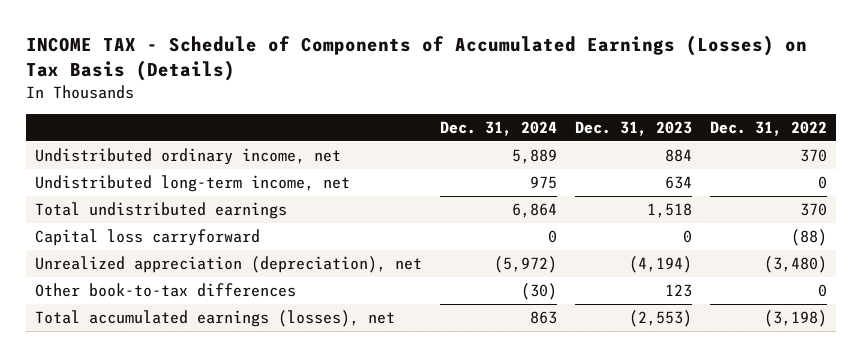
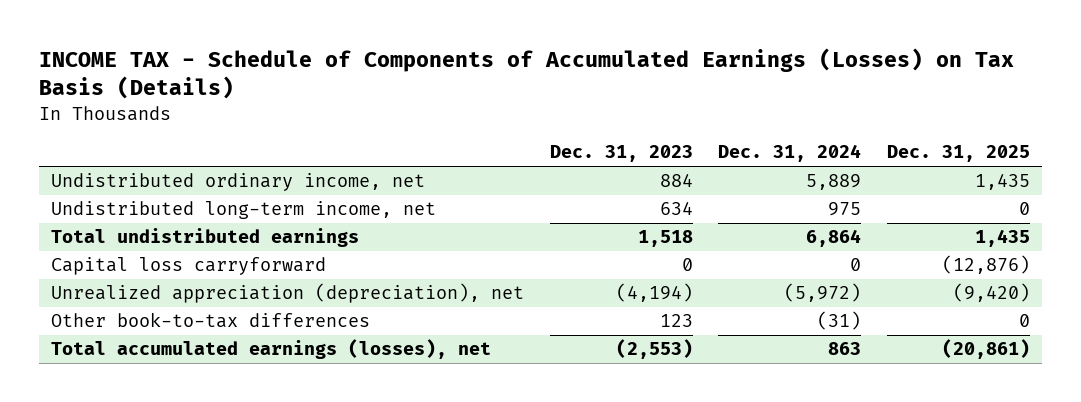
[710,120,828,136] Dec. 31, 2022 -> none
none -> [886,145,1030,163] Dec. 31, 2025
[520,283,557,301] (30) -> [817,311,862,331] (31)

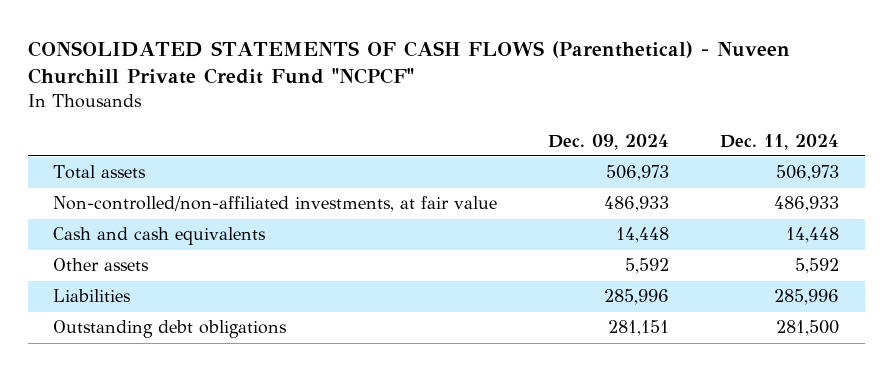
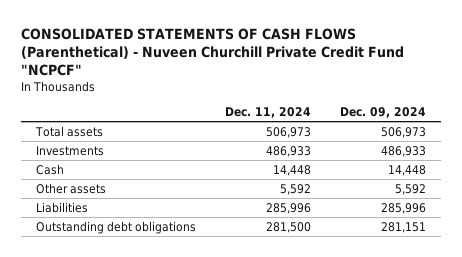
[53,196,498,213] Non-controlled/non-affiliated investments, at fair value -> [35,145,104,156] Investments
[53,227,267,246] Cash and cash equivalents -> [35,163,64,175] Cash

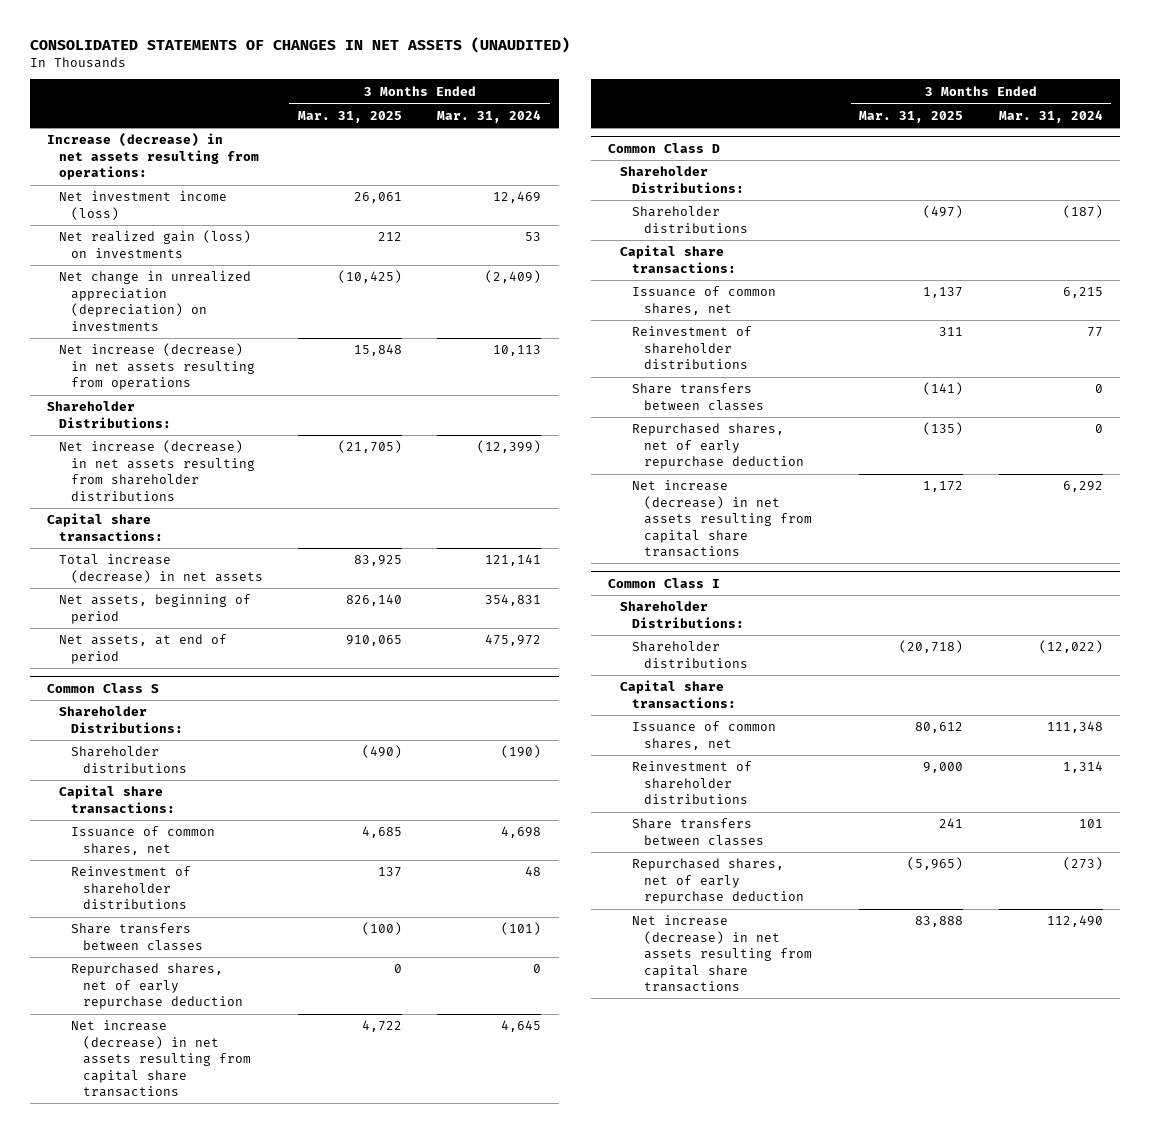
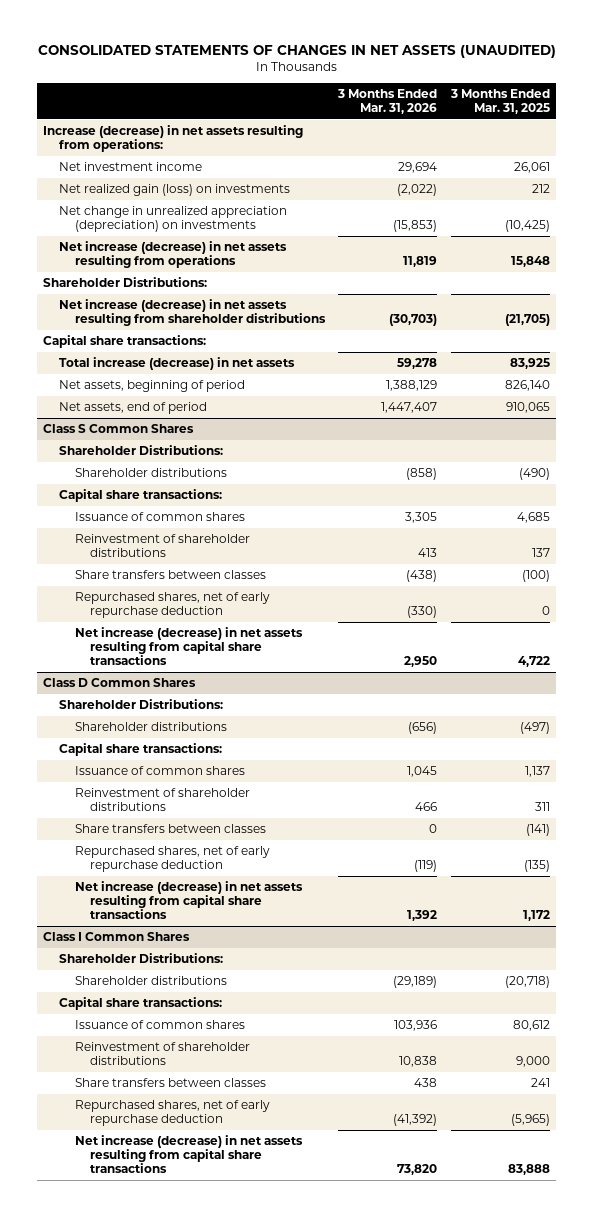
[437,109,542,123] Mar. 31, 2024 -> none
none -> [337,89,438,115] 3 Months Ended Mar. 31, 2026
[59,191,228,220] Net investment income (loss) -> [59,162,203,172] Net investment income
[59,634,228,664] Net assets, at end of period -> [59,402,208,415] Net assets, end of period
[47,682,160,693] Common Class S -> [43,424,195,434] Class S Common Shares
[71,826,216,855] Issuance of common shares, net -> [74,512,245,522] Issuance of common shares
[608,142,721,153] Common Class D -> [43,678,197,688] Class D Common Shares
[632,286,777,315] Issuance of common shares, net -> [74,766,245,776] Issuance of common shares
[608,577,721,588] Common Class I -> [43,932,191,942] Class I Common Shares
[632,721,777,750] Issuance of common shares, net -> [74,1020,245,1030] Issuance of common shares

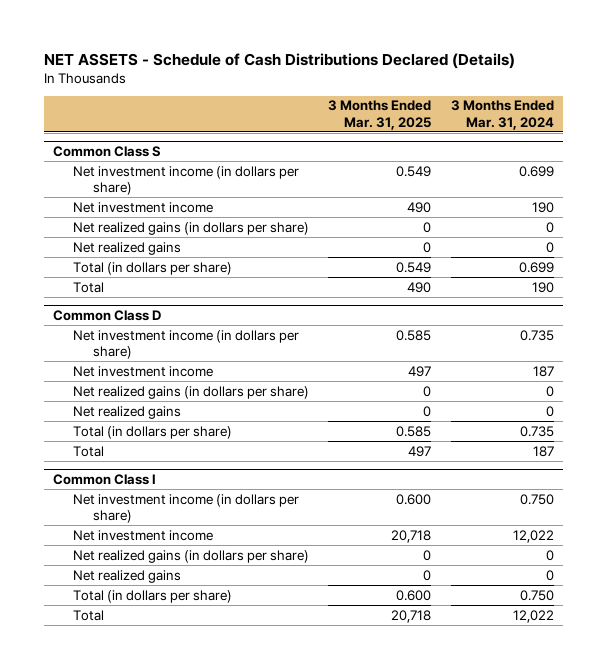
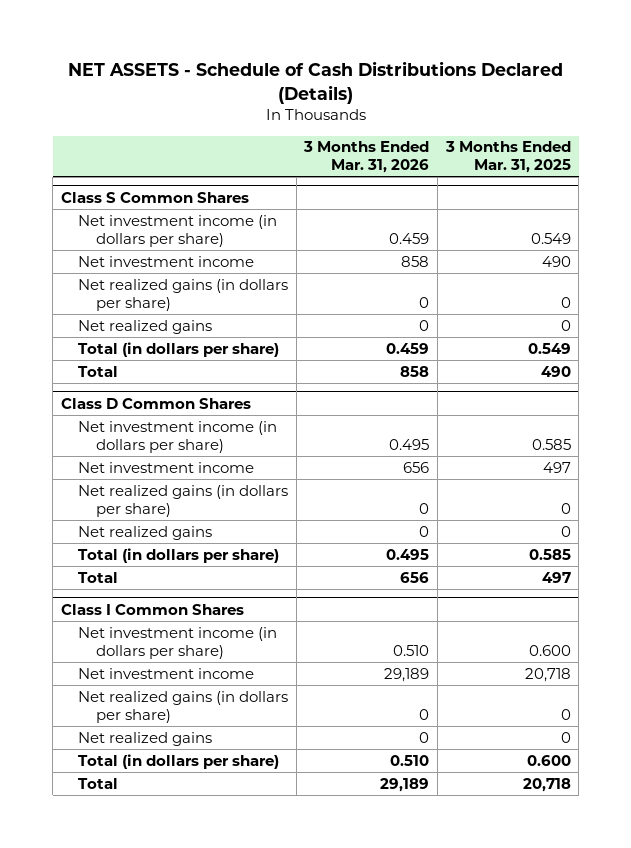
[450,100,554,130] 3 Months Ended Mar. 31, 2024 -> none
none -> [303,141,430,174] 3 Months Ended Mar. 31, 2026
[53,145,162,157] Common Class S -> [60,191,249,203] Class S Common Shares
[53,309,162,321] Common Class D -> [60,397,251,409] Class D Common Shares
[53,473,157,485] Common Class I -> [60,603,244,615] Class I Common Shares

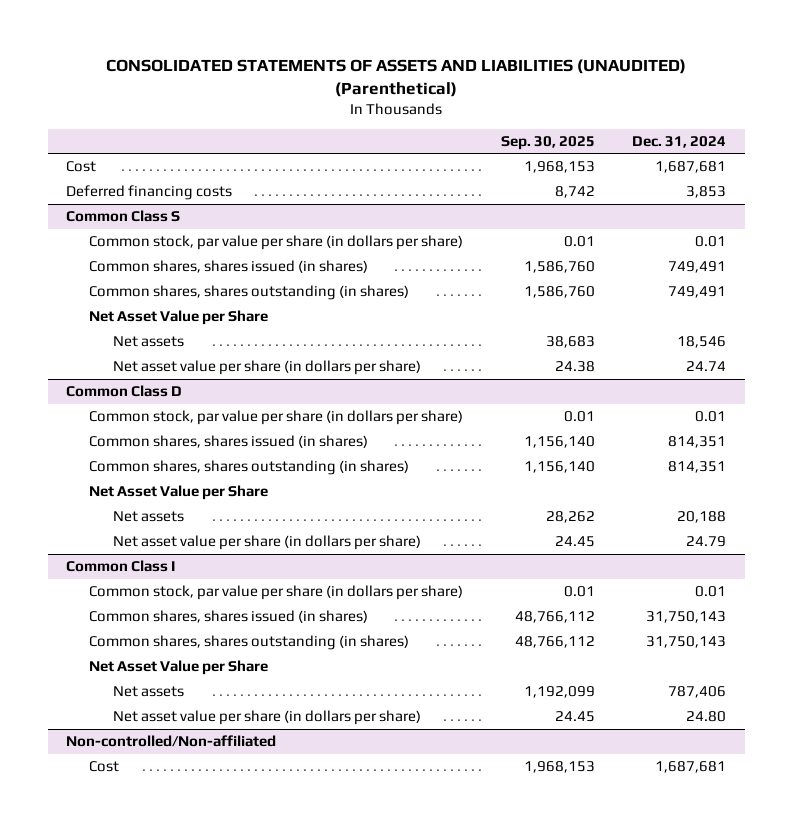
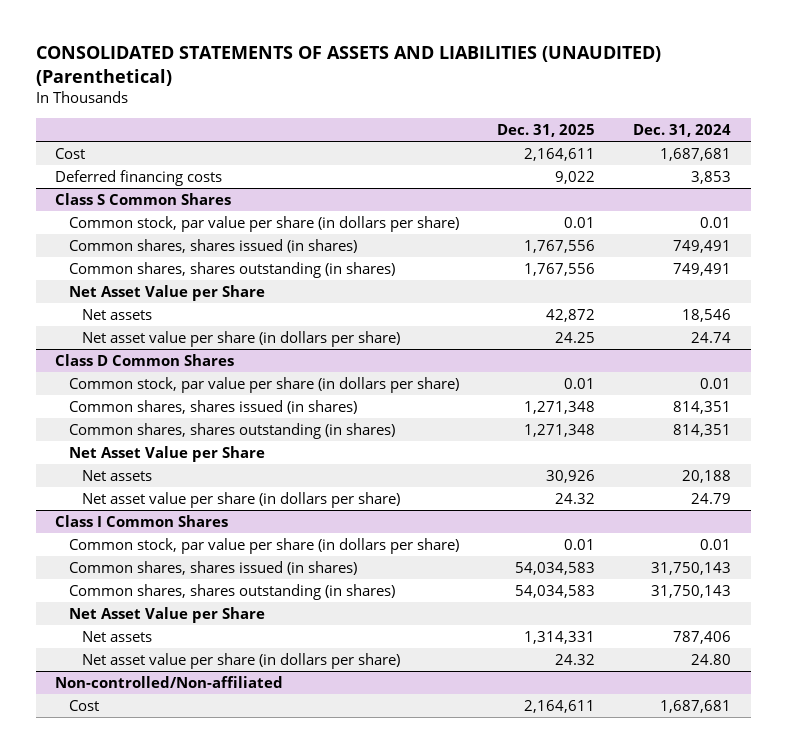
[500,135,595,150] Sep. 30, 2025 -> none
none -> [497,124,596,138] Dec. 31, 2025
[66,210,181,223] Common Class S -> [54,192,231,205] Class S Common Shares
[66,385,183,398] Common Class D -> [54,353,234,366] Class D Common Shares
[66,560,176,573] Common Class I -> [54,514,228,527] Class I Common Shares

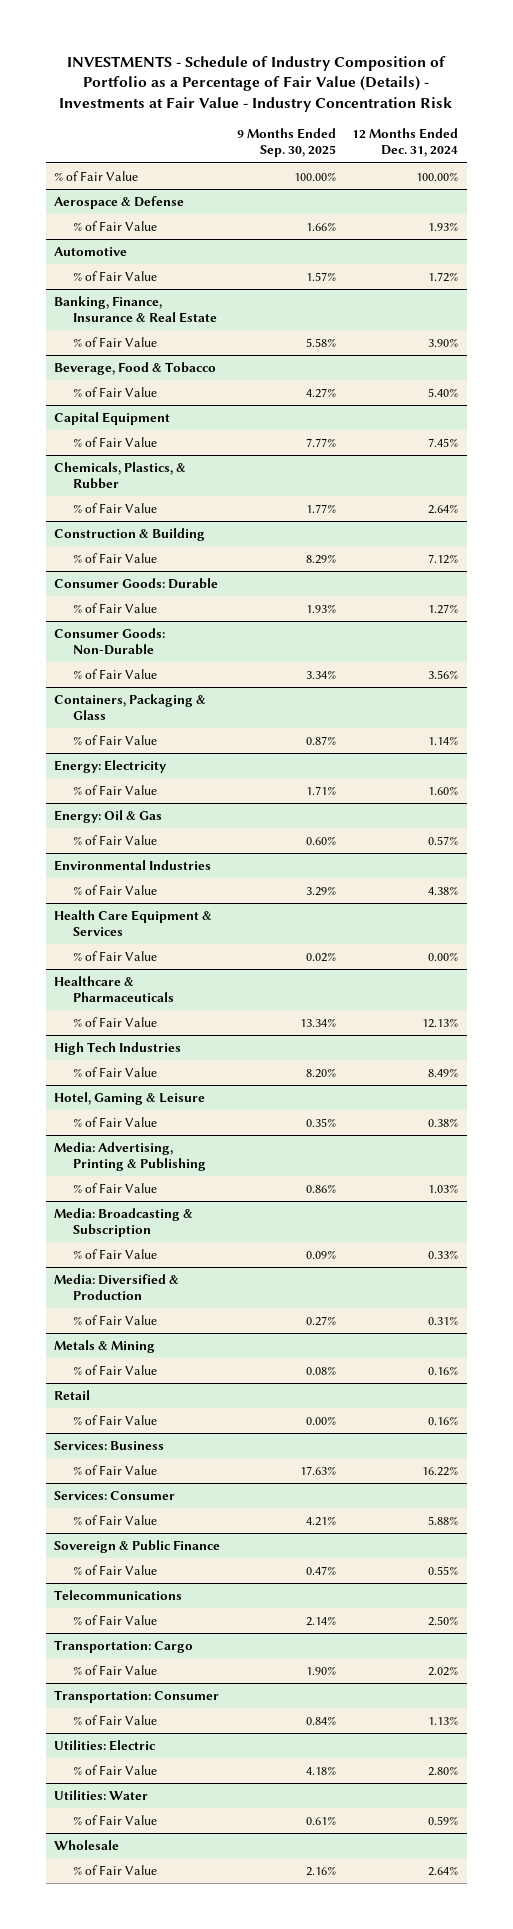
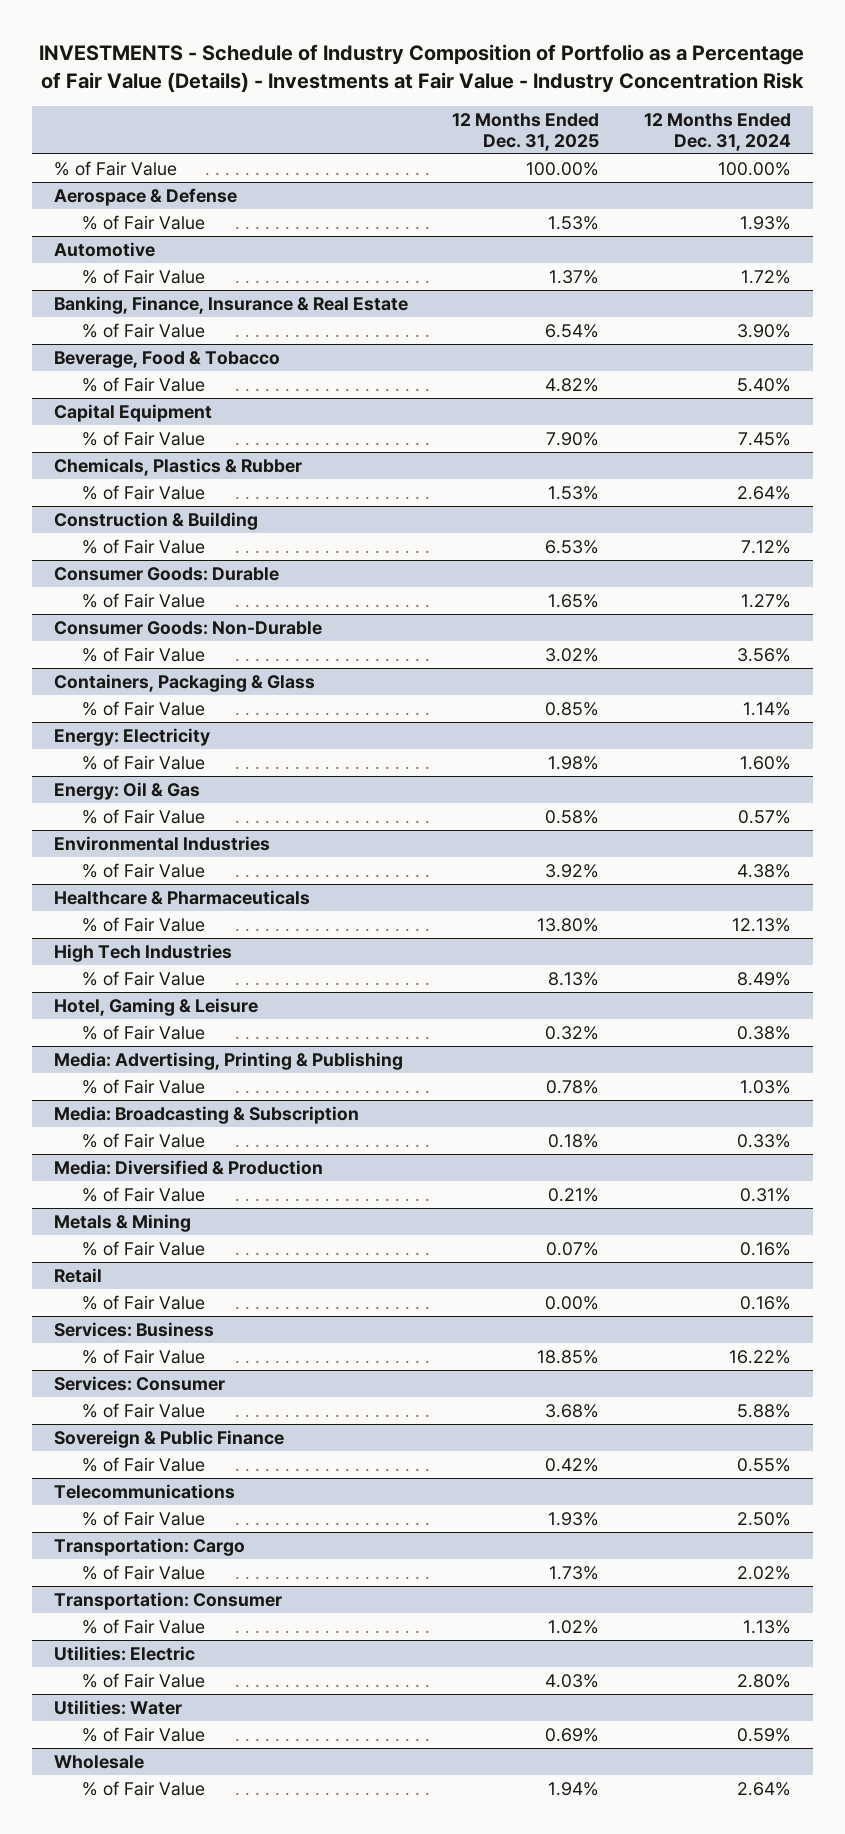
[236,128,336,158] 9 Months Ended Sep. 30, 2025 -> none
none -> [452,112,600,151] 12 Months Ended Dec. 31, 2025
[54,461,187,490] Chemicals, Plastics, & Rubber -> [54,457,303,476] Chemicals, Plastics & Rubber
[54,909,213,937] Health Care Equipment & Services -> none
[72,950,157,961] % of Fair Value -> none

